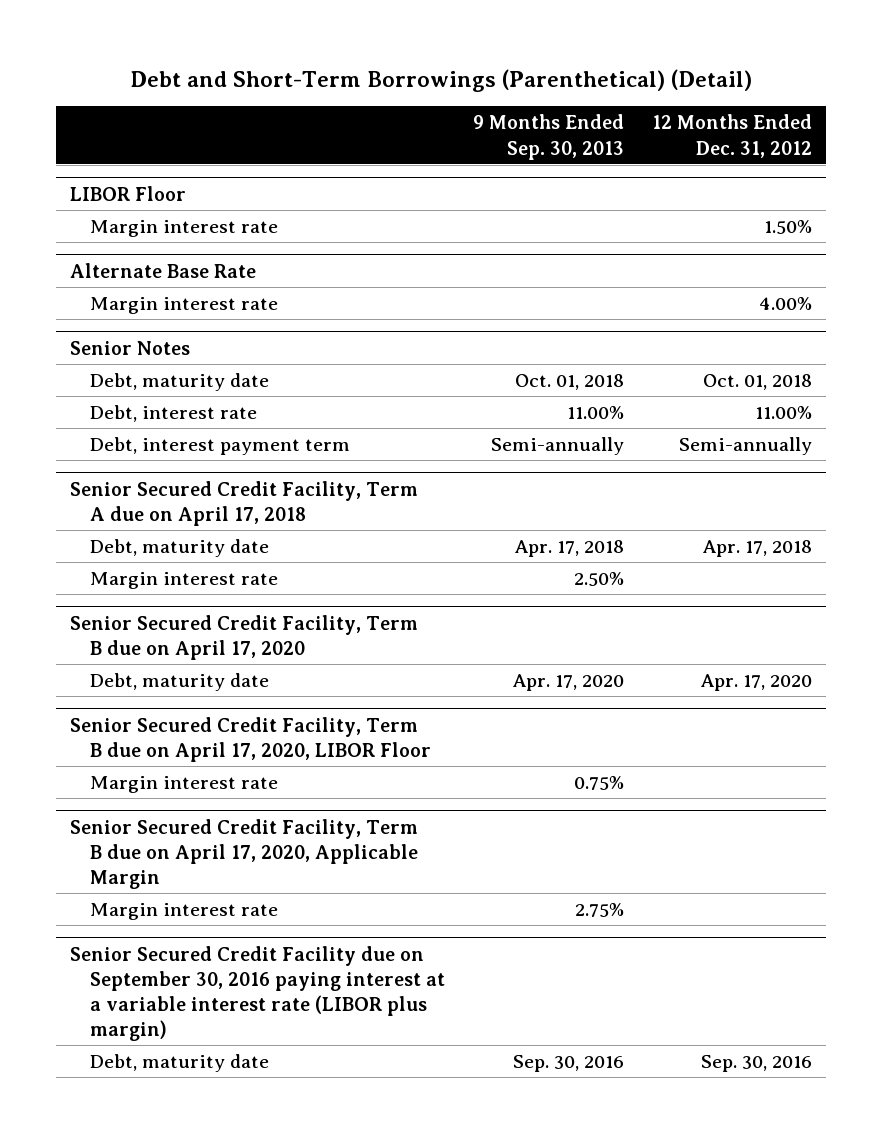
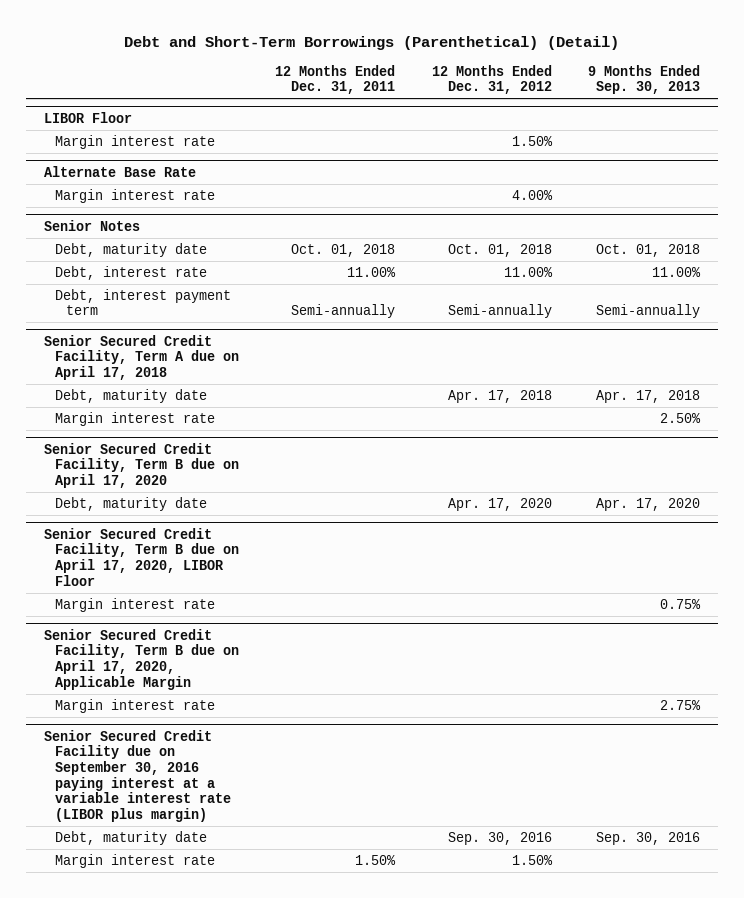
none -> [275,64,396,95] 12 Months Ended Dec. 31, 2011
none -> [55,853,216,868] Margin interest rate

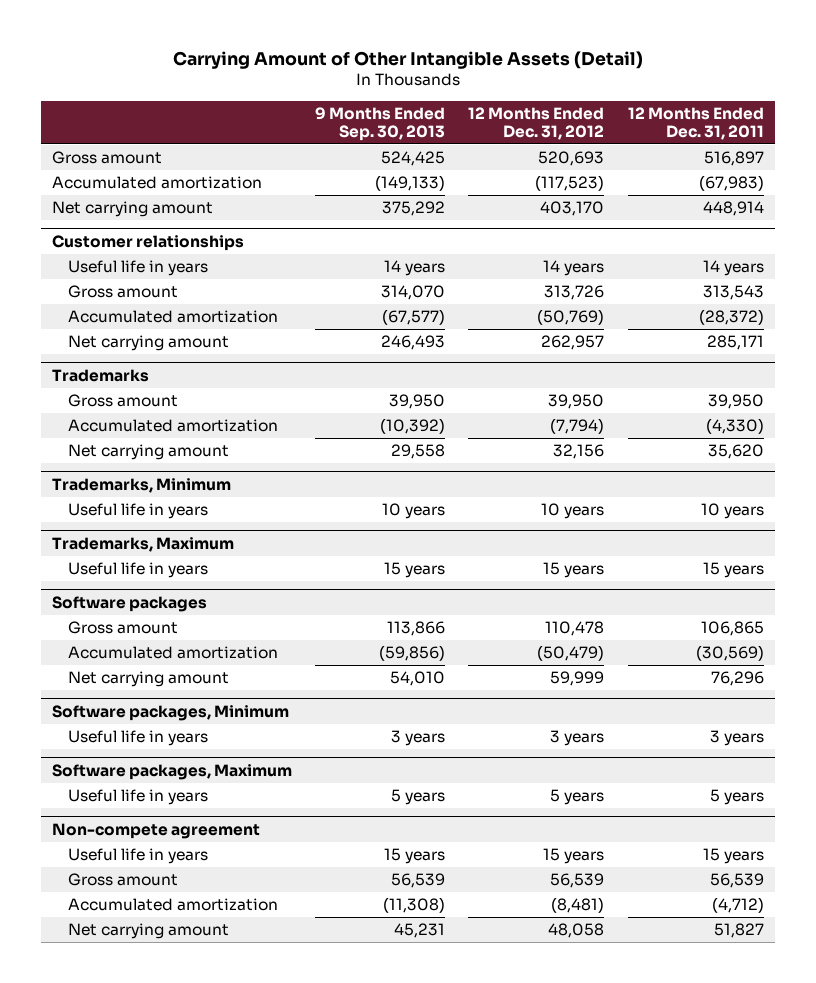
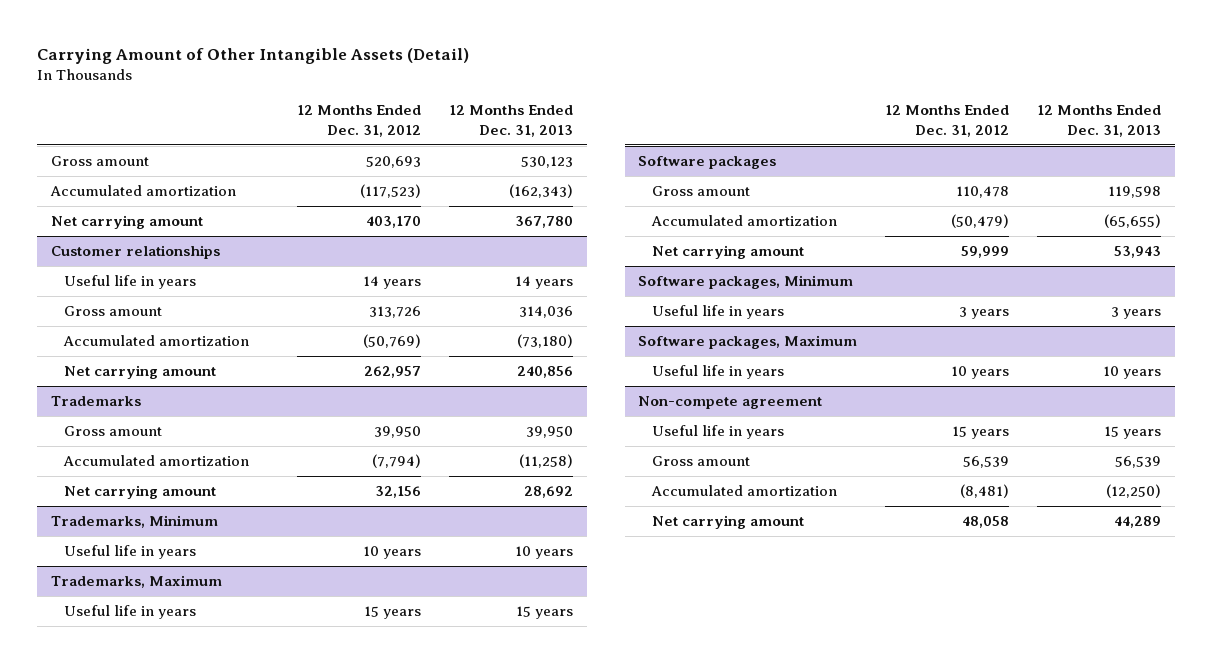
[315,106,446,141] 9 Months Ended Sep. 30, 2013 -> none
[627,106,764,140] 12 Months Ended Dec. 31, 2011 -> none
none -> [449,105,574,137] 12 Months Ended Dec. 31, 2013
[550,789,605,806] 5 years -> [951,366,1010,380] 10 years

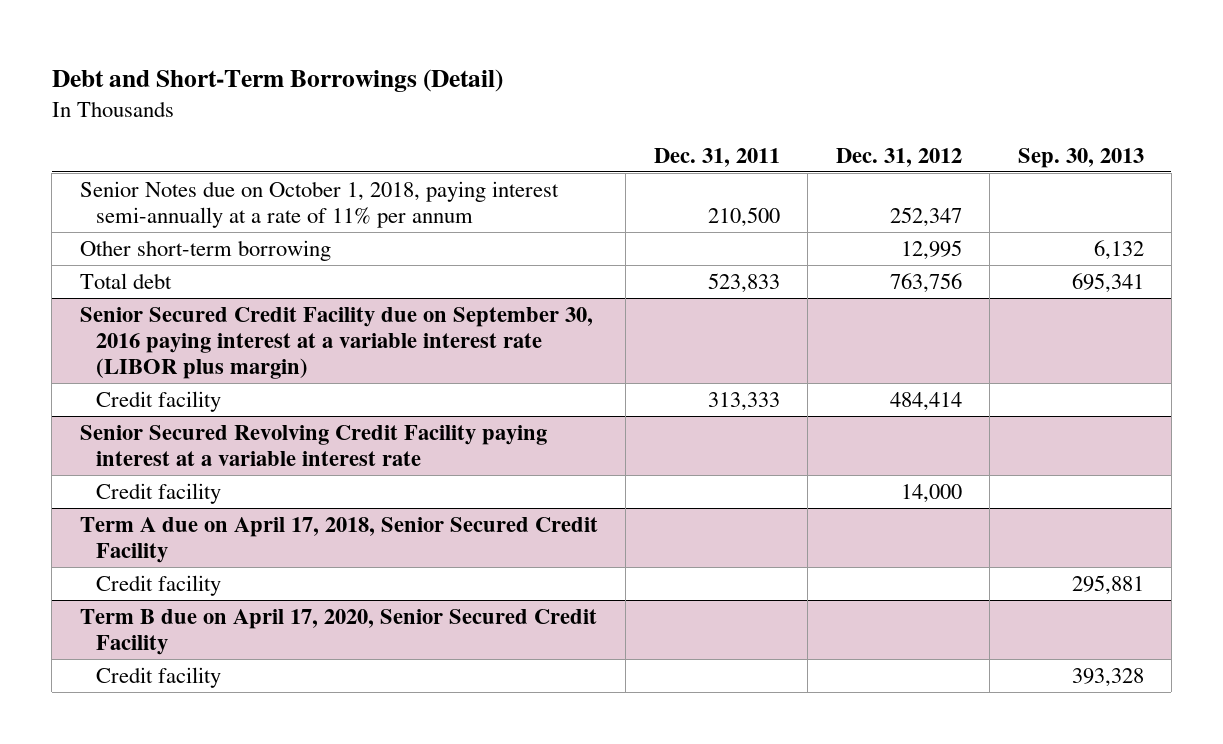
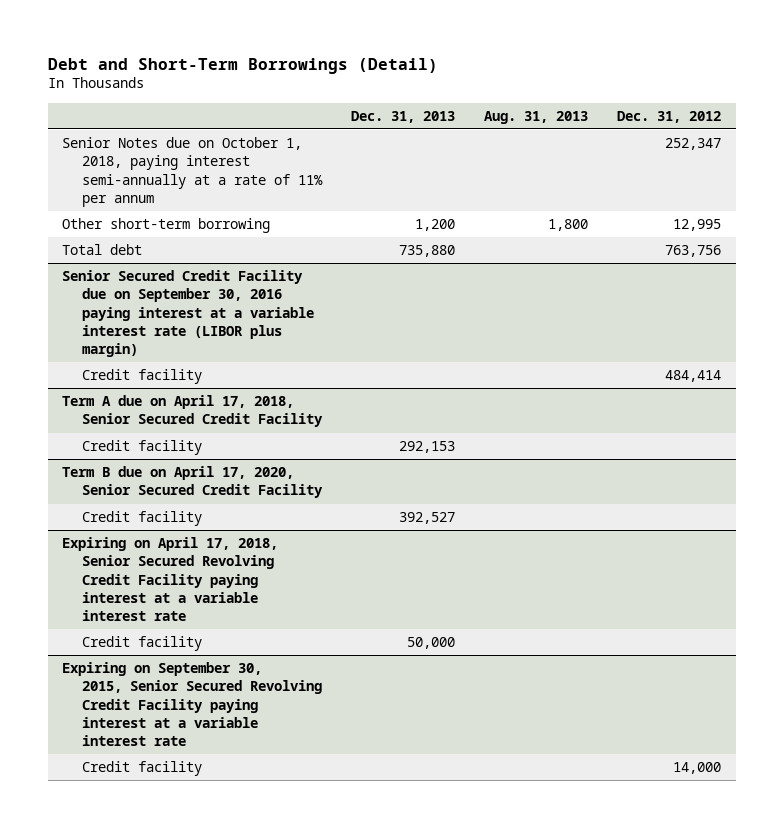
[653,147,780,167] Dec. 31, 2011 -> none
[1017,147,1144,168] Sep. 30, 2013 -> none
none -> [350,110,455,123] Dec. 31, 2013
none -> [484,110,589,124] Aug. 31, 2013
[79,424,547,466] Senior Secured Revolving Credit Facility paying interest at a variable interest rate -> none
[96,482,222,504] Credit facility -> none
none -> [62,537,279,622] Expiring on April 17, 2018, Senior Secured Revolving Credit Facility paying interest at a variable interest rate
none -> [81,636,202,652] Credit facility
none -> [62,662,322,747] Expiring on September 30, 2015, Senior Secured Revolving Credit Facility paying interest at a variable interest rate
none -> [81,761,202,777] Credit facility

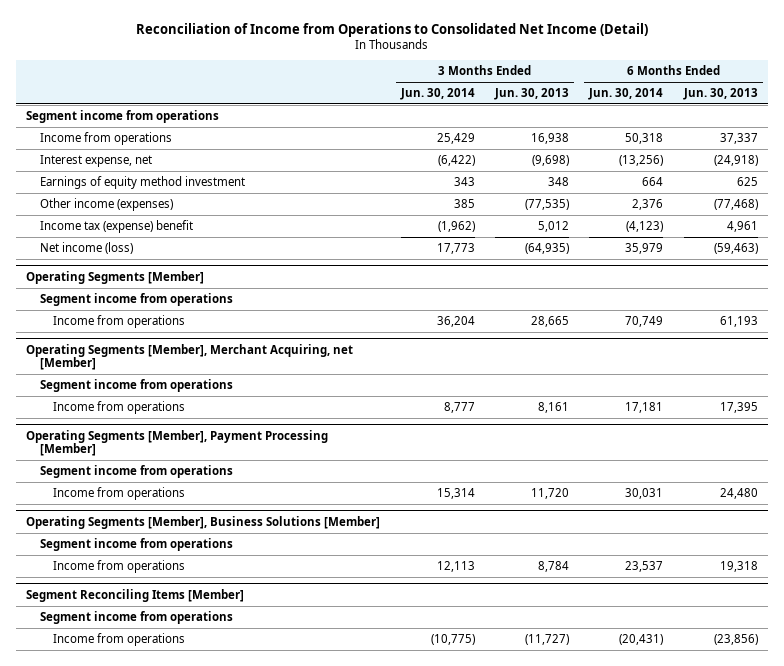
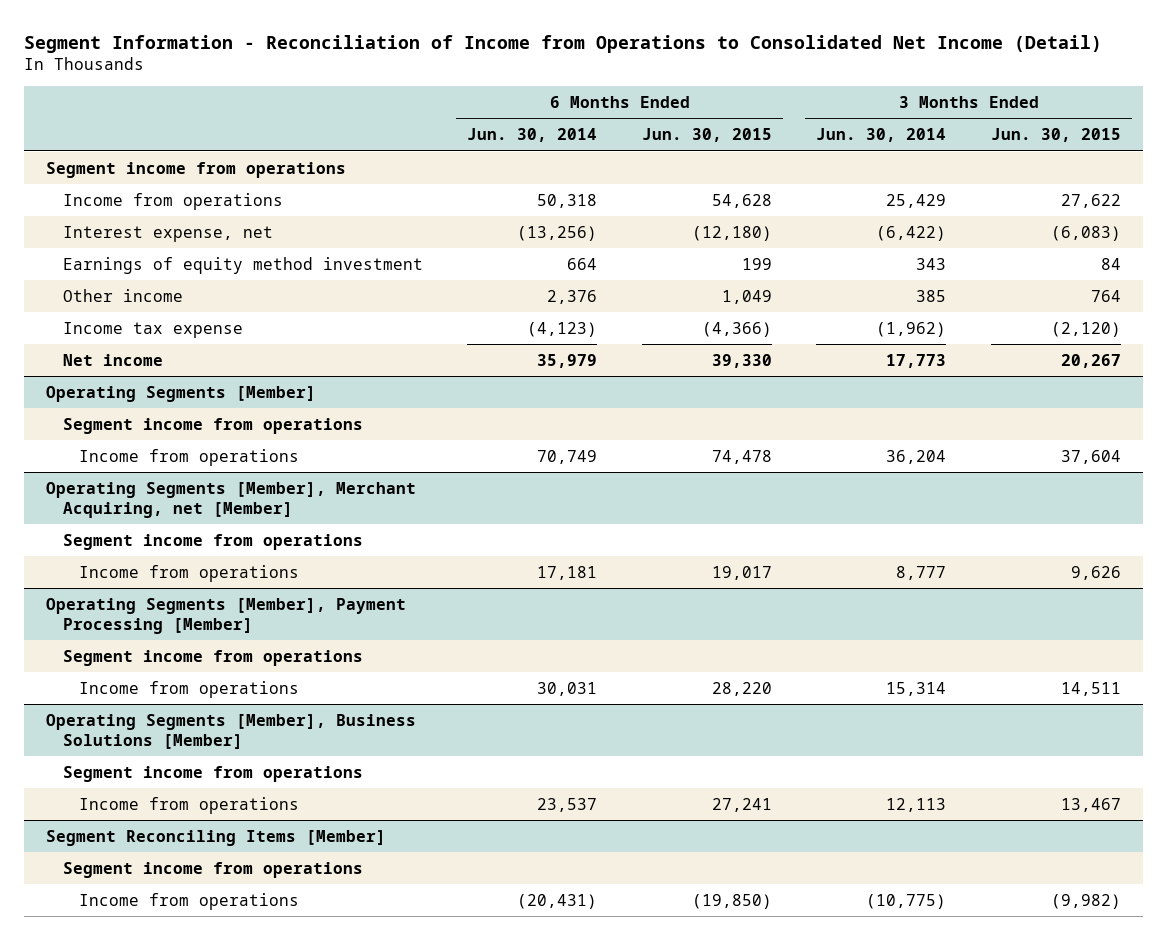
[136,22,649,37] Reconciliation of Income from Operations to Consolidated Net Income (Detail) -> [24,34,1103,53] Segment Information - Reconciliation of Income from Operations to Consolidated Net Income (Detail)
[494,88,570,101] Jun. 30, 2013 -> none
[682,88,758,101] Jun. 30, 2013 -> none
none -> [641,128,772,143] Jun. 30, 2015
none -> [990,128,1121,143] Jun. 30, 2015
[39,198,173,212] Other income (expenses) -> [62,288,183,302] Other income
[39,220,193,234] Income tax (expense) benefit -> [62,321,243,338] Income tax expense
[39,242,133,255] Net income (loss) -> [62,353,163,366] Net income

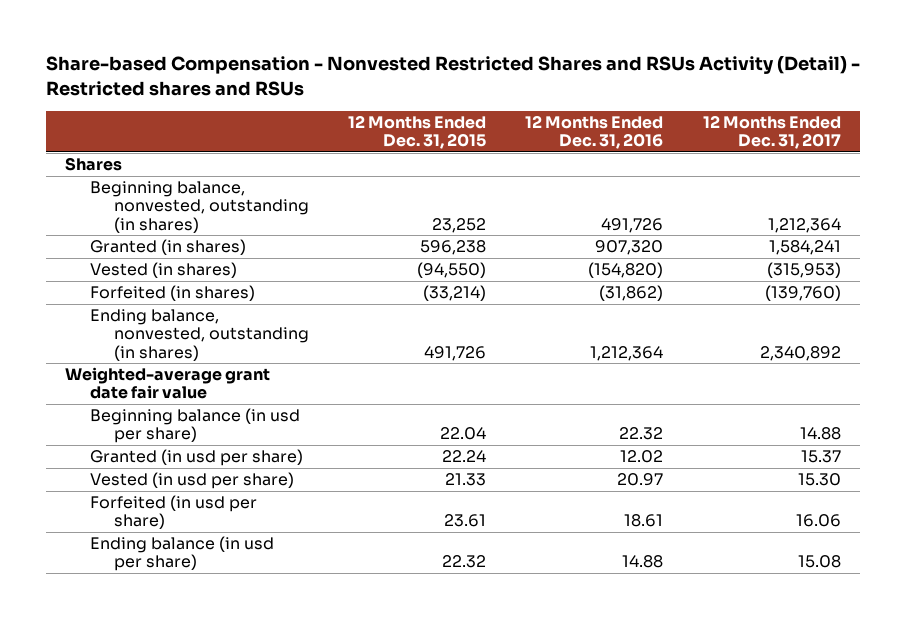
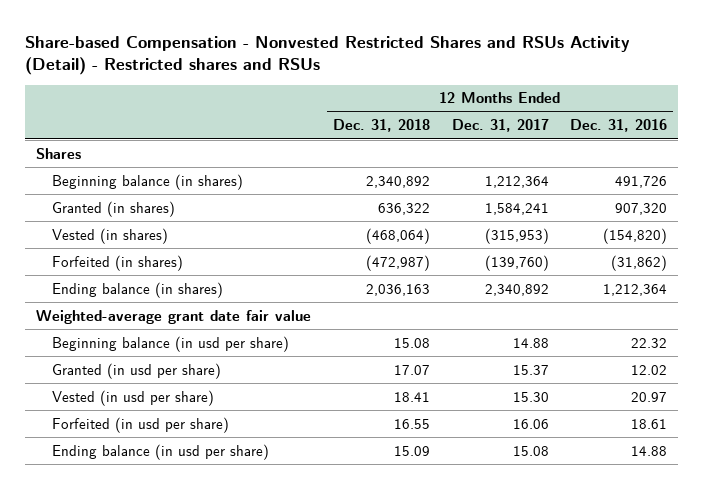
[348,114,487,150] 12 Months Ended Dec. 31, 2015 -> none
none -> [332,119,430,133] Dec. 31, 2018
[89,181,309,233] Beginning balance, nonvested, outstanding (in shares) -> [52,173,244,190] Beginning balance (in shares)
[89,309,309,361] Ending balance, nonvested, outstanding (in shares) -> [52,281,224,298] Ending balance (in shares)

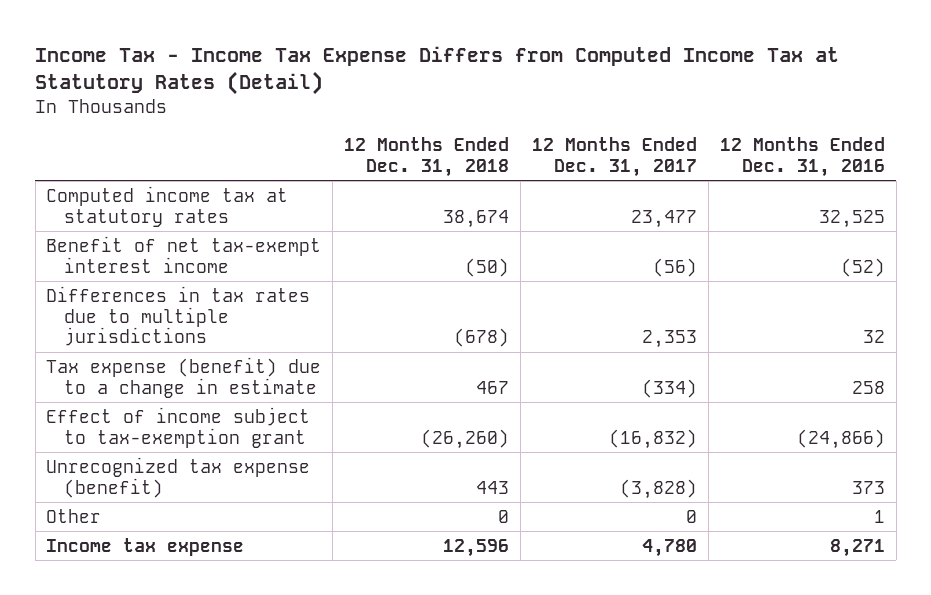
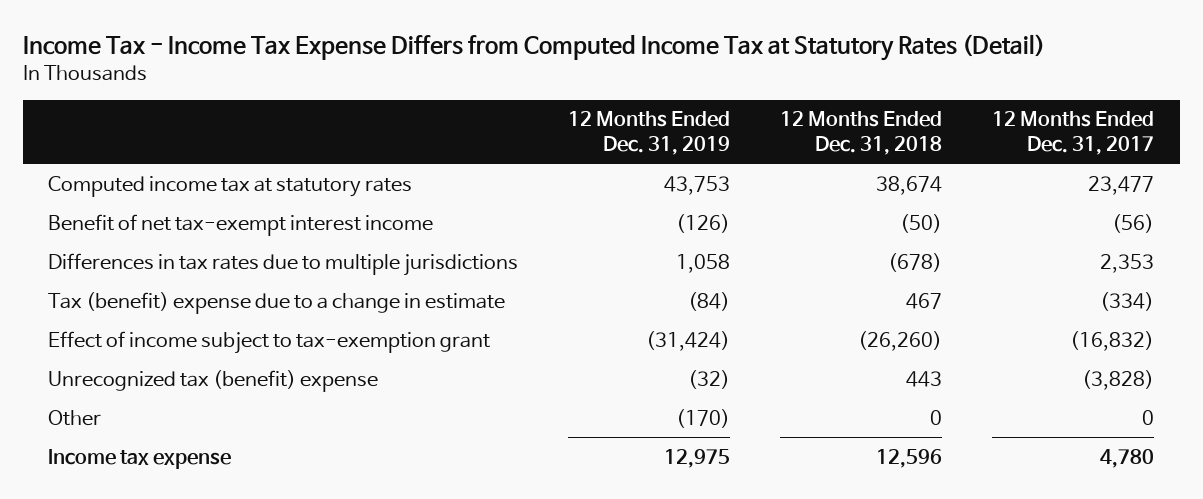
[719,137,885,177] 12 Months Ended Dec. 31, 2016 -> none
none -> [568,111,731,155] 12 Months Ended Dec. 31, 2019
[46,356,322,398] Tax expense (benefit) due to a change in estimate -> [48,291,506,314] Tax (benefit) expense due to a change in estimate
[46,456,311,498] Unrecognized tax expense (benefit) -> [48,369,379,392] Unrecognized tax (benefit) expense

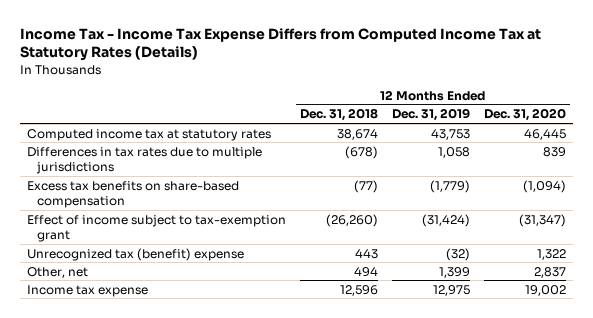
[23,34,1046,62] Income Tax - Income Tax Expense Differs from Computed Income Tax at Statutory Rates (Detail) -> [19,27,541,62] Income Tax - Income Tax Expense Differs from Computed Income Tax at Statutory Rates (Details)
[992,111,1155,155] 12 Months Ended Dec. 31, 2017 -> none
none -> [484,108,567,122] Dec. 31, 2020
[48,213,434,236] Benefit of net tax-exempt interest income -> none
[48,291,506,314] Tax (benefit) expense due to a change in estimate -> none
none -> [26,180,239,208] Excess tax benefits on share-based compensation
[48,409,102,426] Other -> [26,266,88,278] Other, net
[676,408,731,428] (170) -> [439,266,471,278] 1,399
[930,409,943,425] 0 -> [353,266,378,277] 494

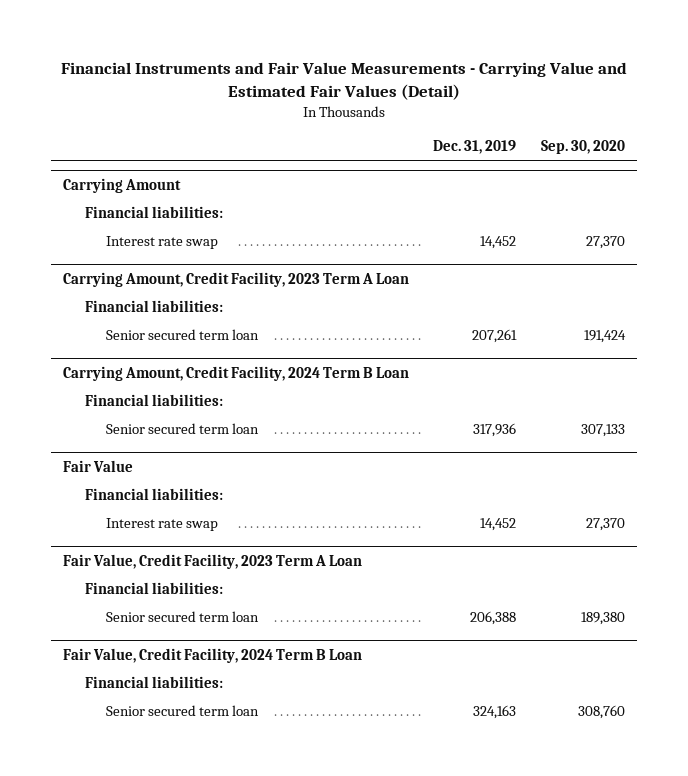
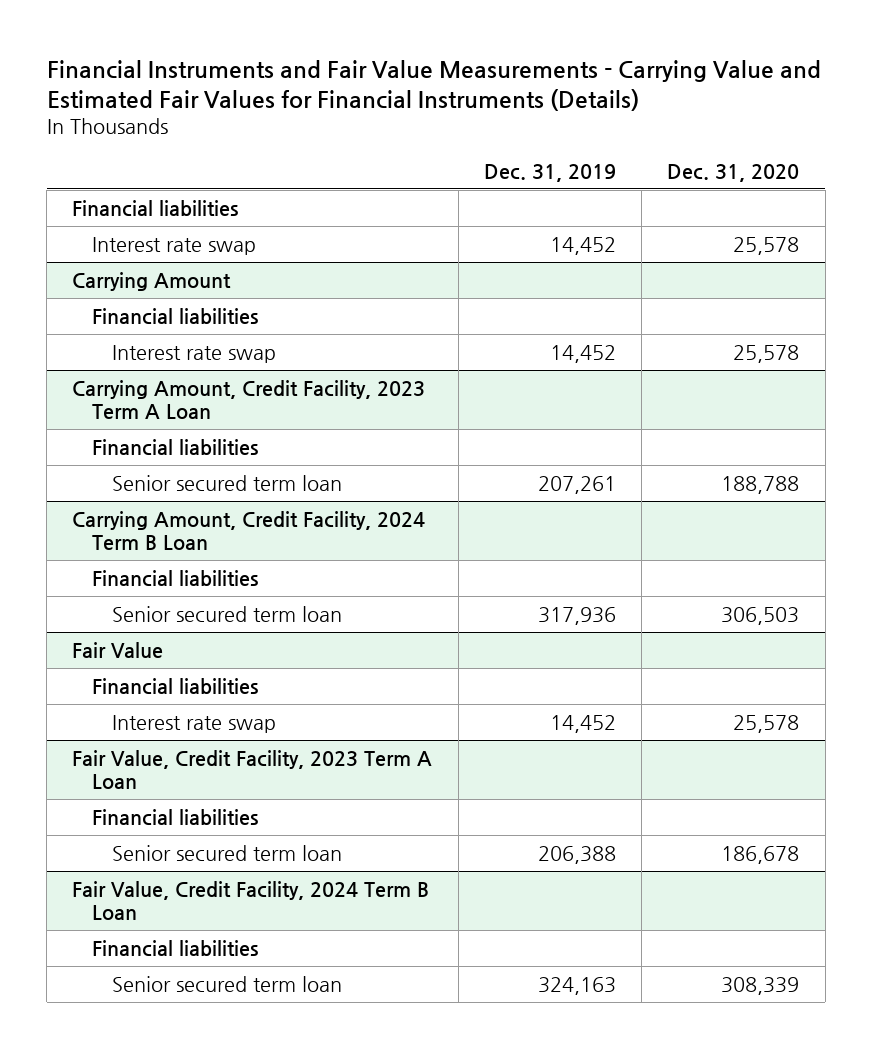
[60,62,627,101] Financial Instruments and Fair Value Measurements - Carrying Value and Estimated Fair Values (Detail) -> [46,59,821,112] Financial Instruments and Fair Value Measurements - Carrying Value and Estimated Fair Values for Financial Instruments (Details)
[540,140,625,155] Sep. 30, 2020 -> none
none -> [667,163,800,182] Dec. 31, 2020
none -> [72,199,239,217] Financial liabilities
none -> [92,236,257,255] Interest rate swap
[84,206,223,219] Financial liabilities: -> [92,307,259,325] Financial liabilities
[84,300,223,313] Financial liabilities: -> [92,438,259,456] Financial liabilities
[84,394,223,407] Financial liabilities: -> [92,569,259,587] Financial liabilities
[84,488,223,501] Financial liabilities: -> [92,677,259,695] Financial liabilities
[84,582,223,595] Financial liabilities: -> [92,808,259,826] Financial liabilities
[84,676,223,689] Financial liabilities: -> [92,939,259,957] Financial liabilities

